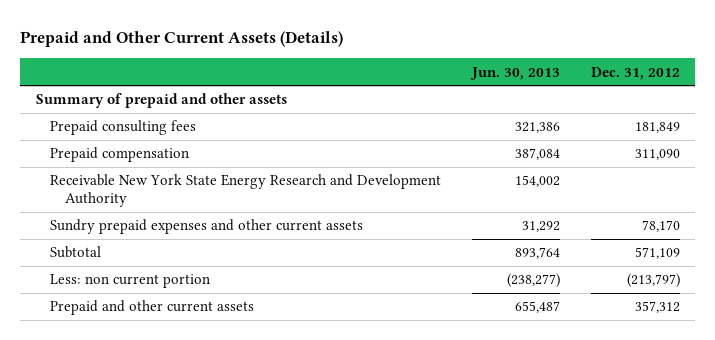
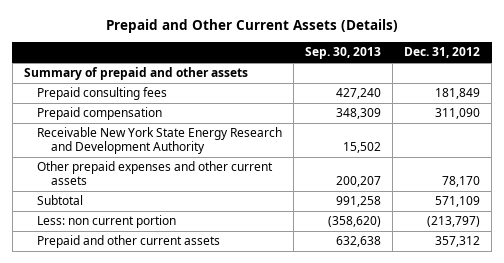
[469,66,560,80] Jun. 30, 2013 -> none
none -> [305,47,382,60] Sep. 30, 2013
[50,219,364,235] Sundry prepaid expenses and other current assets -> [37,161,274,186] Other prepaid expenses and other current assets

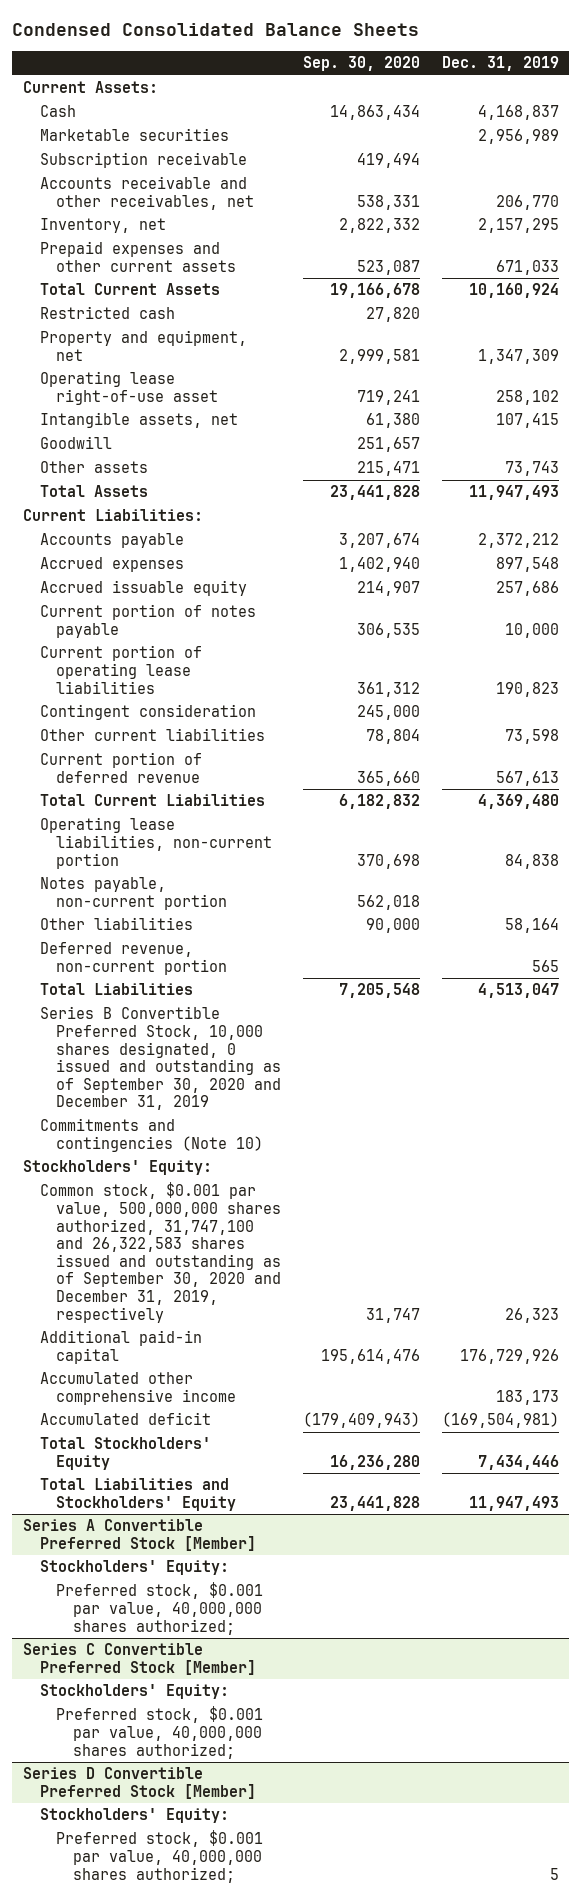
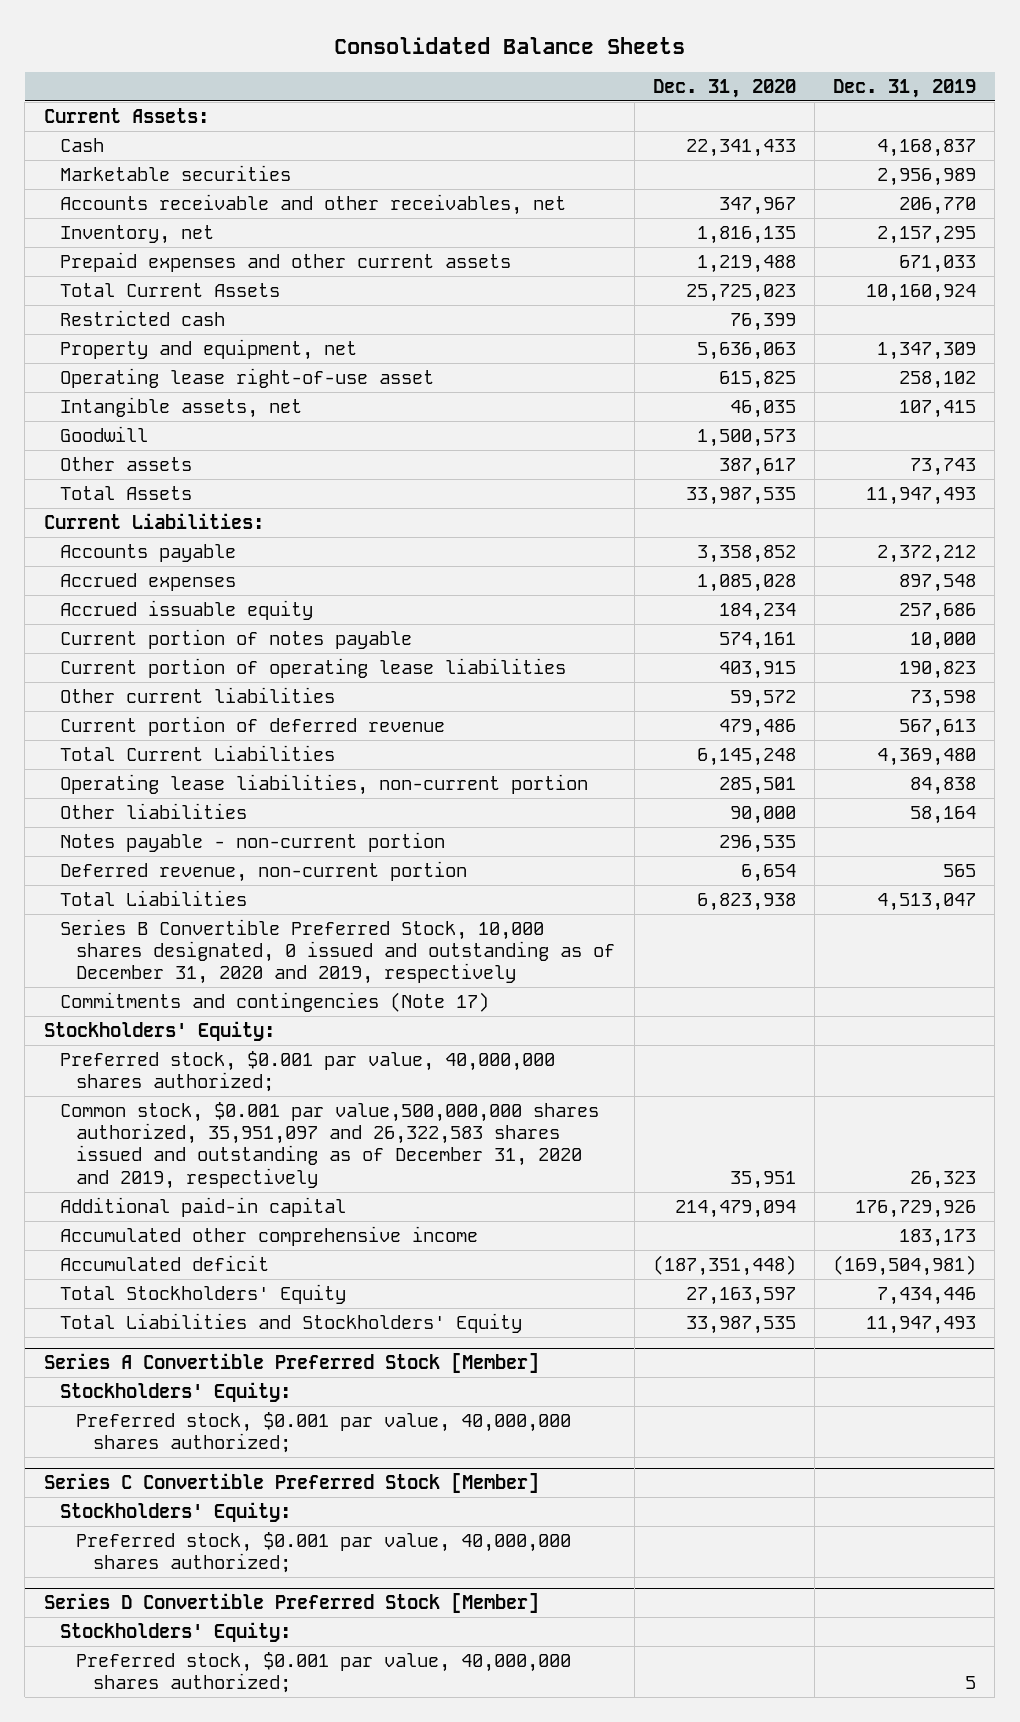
[12,23,420,37] Condensed Consolidated Balance Sheets -> [333,36,685,54] Consolidated Balance Sheets
[302,56,420,72] Sep. 30, 2020 -> none
none -> [652,79,796,99] Dec. 31, 2020
[39,152,247,169] Subscription receivable -> none
[39,704,256,721] Contingent consideration -> none
[39,877,228,910] Notes payable, non-current portion -> none
none -> [59,831,445,852] Notes payable - non-current portion
[39,1006,282,1111] Series B Convertible Preferred Stock, 10,000 shares designated, 0 issued and outstanding as of September 30, 2020 and December 31, 2019 -> [59,918,616,985] Series B Convertible Preferred Stock, 10,000 shares designated, 0 issued and outstanding as of December 31, 2020 and 2019, respectively
[39,1118,264,1152] Commitments and contingencies (Note 10) -> [59,991,489,1012] Commitments and contingencies (Note 17)
none -> [59,1050,555,1093] Preferred stock, $0.001 par value, 40,000,000 shares authorized;
[39,1182,282,1323] Common stock, $0.001 par value, 500,000,000 shares authorized, 31,747,100 and 26,322,583 shares issued and outstanding as of September 30, 2020 and December 31, 2019, respectively -> [59,1101,599,1189] Common stock, $0.001 par value,500,000,000 shares authorized, 35,951,097 and 26,322,583 shares issued and outstanding as of December 31, 2020 and 2019, respectively

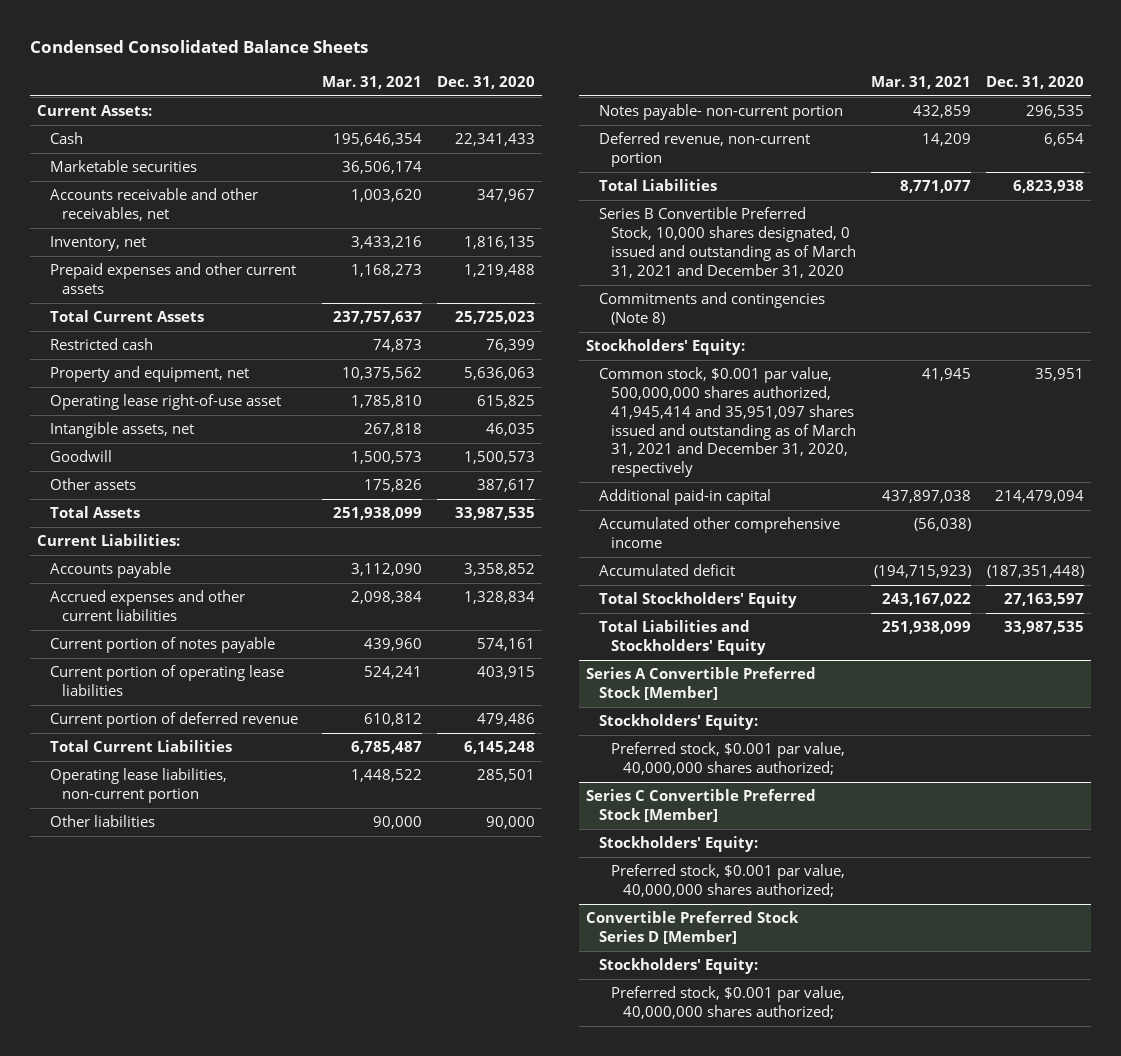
[333,36,685,54] Consolidated Balance Sheets -> [29,39,368,53] Condensed Consolidated Balance Sheets
[833,79,977,99] Dec. 31, 2019 -> none
none -> [321,75,422,89] Mar. 31, 2021
[59,599,313,620] Accrued issuable equity -> none
[59,572,236,591] Accrued expenses -> [49,590,245,622] Accrued expenses and other current liabilities
[696,573,796,592] 1,085,028 -> [463,591,535,605] 1,328,834
[59,686,335,703] Other current liabilities -> none
[59,831,445,852] Notes payable - non-current portion -> [598,104,843,121] Notes payable- non-current portion
[59,918,616,985] Series B Convertible Preferred Stock, 10,000 shares designated, 0 issued and outstanding as of December 31, 2020 and 2019, respectively -> [598,207,856,278] Series B Convertible Preferred Stock, 10,000 shares designated, 0 issued and outstanding as of March 31, 2021 and December 31, 2020
[59,991,489,1012] Commitments and contingencies (Note 17) -> [598,292,825,326] Commitments and contingencies (Note 8)
[59,1050,555,1093] Preferred stock, $0.001 par value, 40,000,000 shares authorized; -> none
[59,1101,599,1189] Common stock, $0.001 par value,500,000,000 shares authorized, 35,951,097 and 26,322,583 shares issued and outstanding as of December 31, 2020 and 2019, respectively -> [598,367,856,477] Common stock, $0.001 par value, 500,000,000 shares authorized, 41,945,414 and 35,951,097 shares issued and outstanding as of March 31, 2021 and December 31, 2020, respectively
[43,1592,539,1613] Series D Convertible Preferred Stock [Member] -> [586,911,800,945] Convertible Preferred Stock Series D [Member]

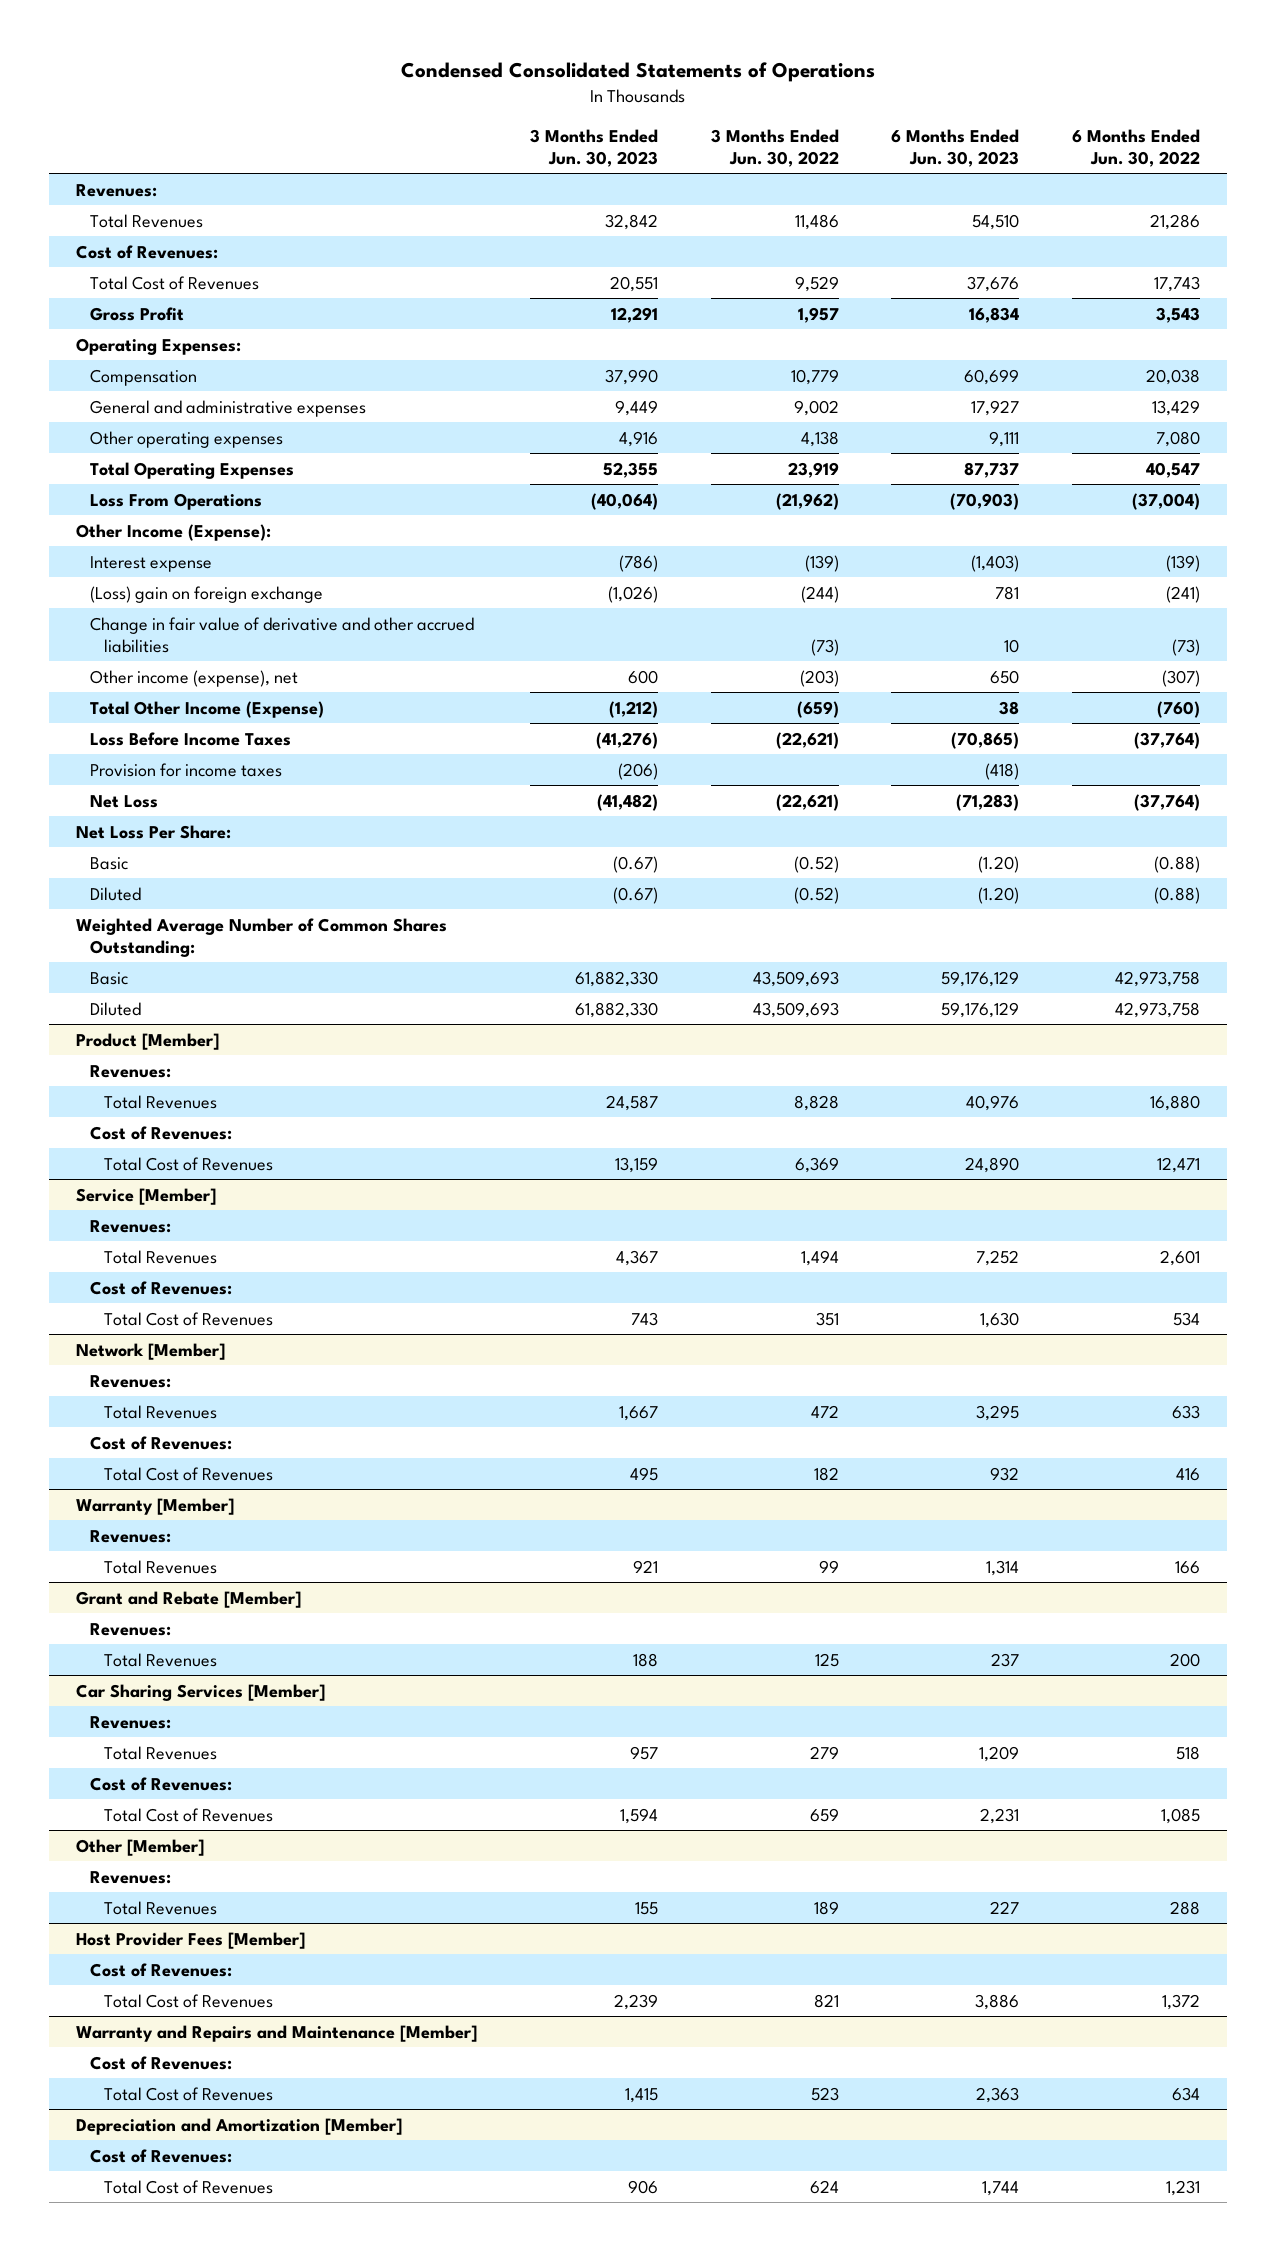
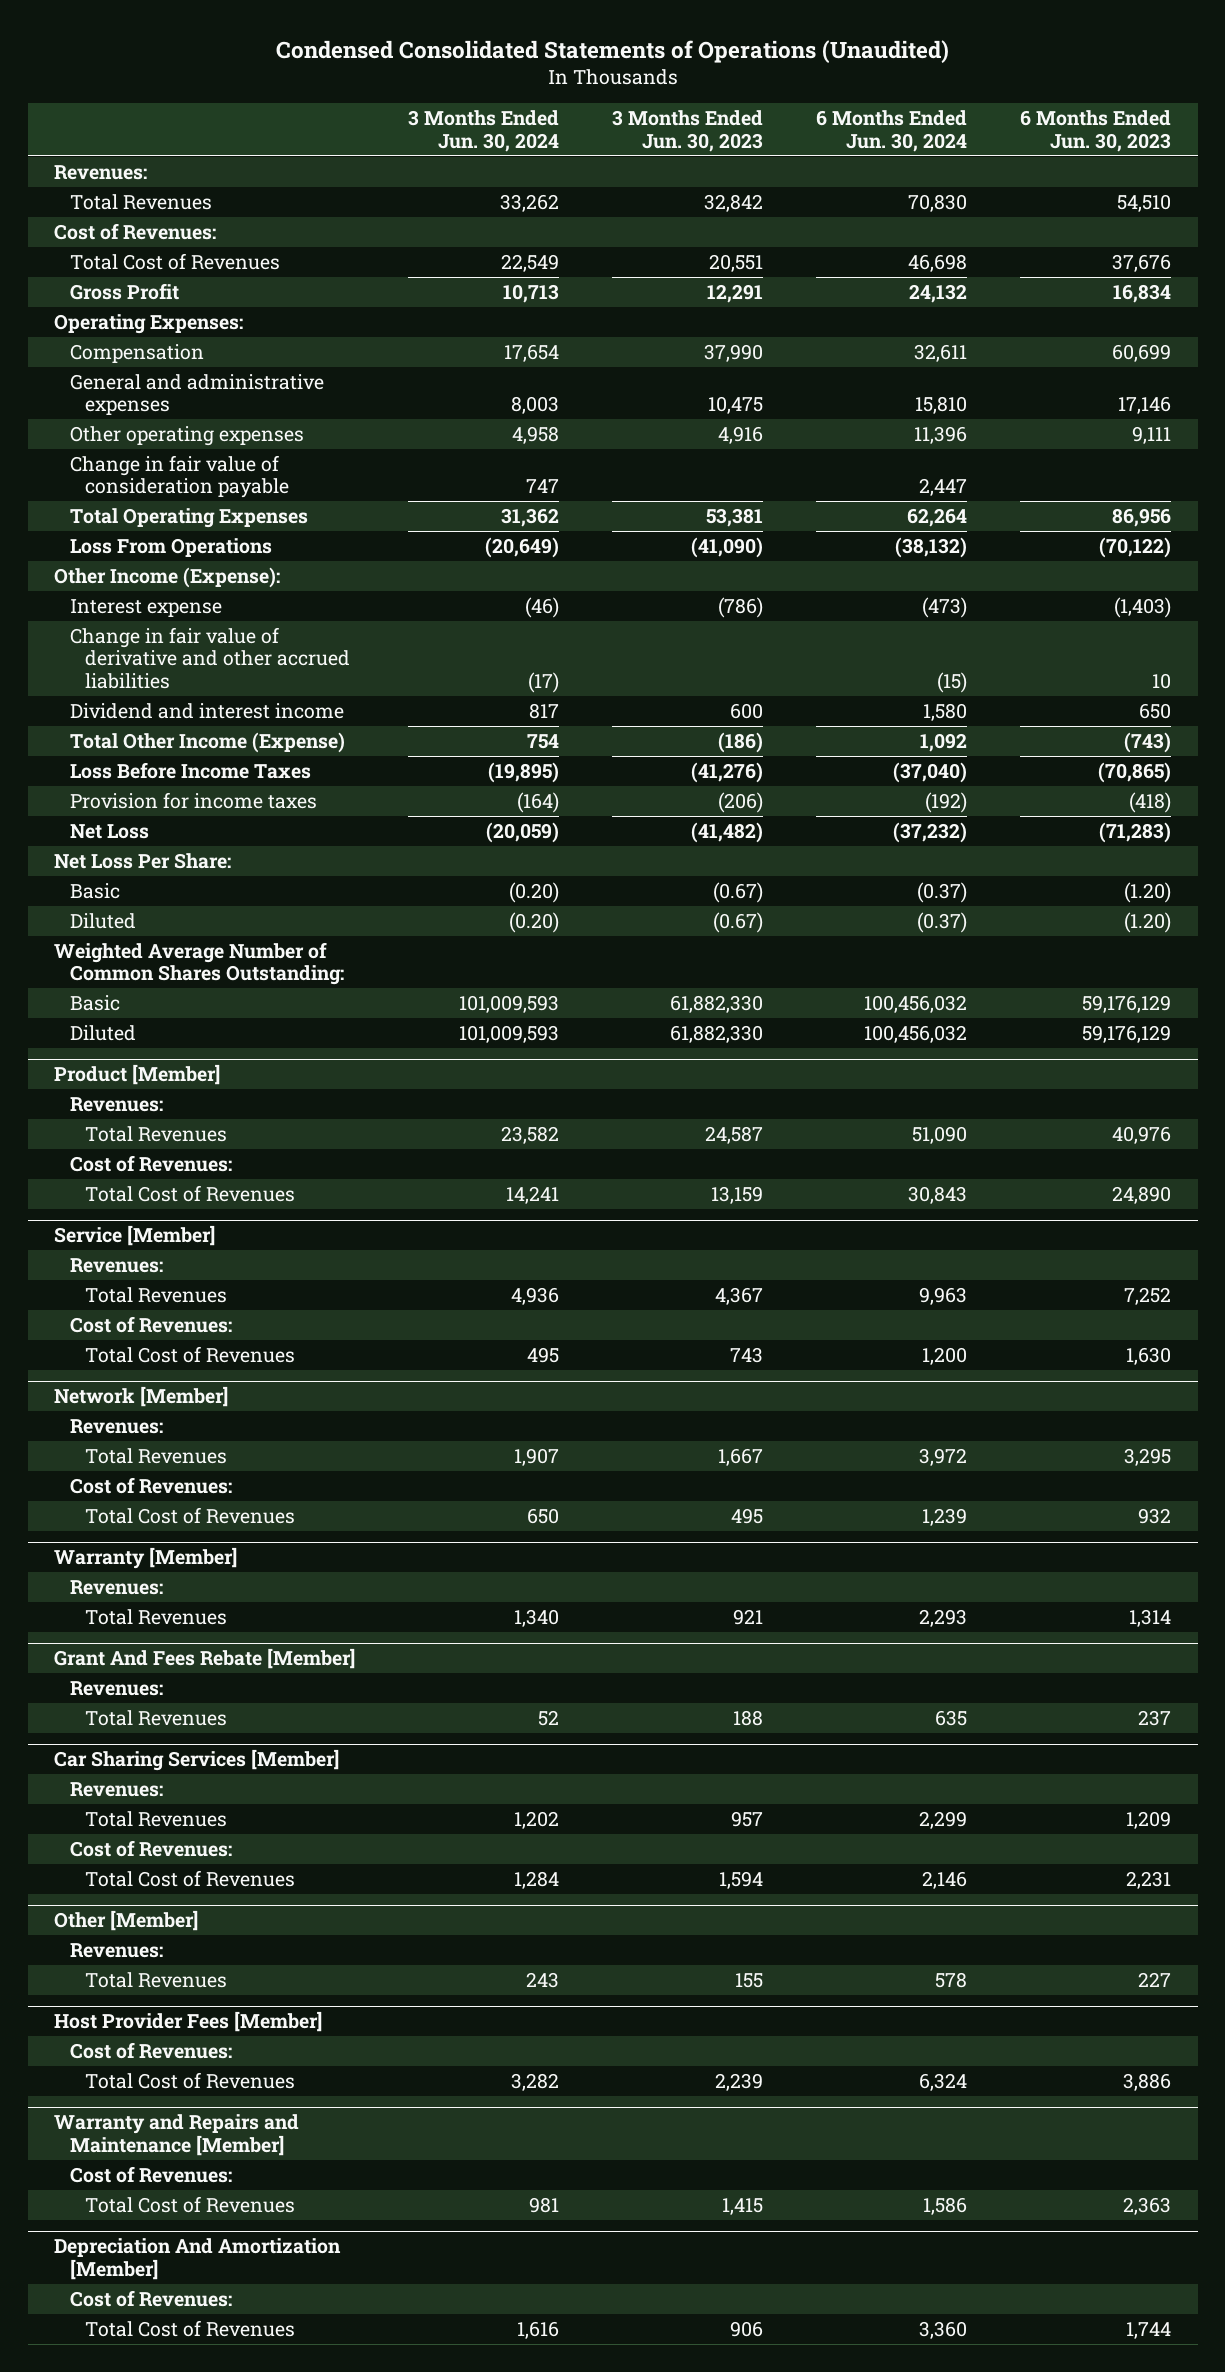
[401,62,876,83] Condensed Consolidated Statements of Operations -> [275,39,949,63] Condensed Consolidated Statements of Operations (Unaudited)
[710,128,839,167] 3 Months Ended Jun. 30, 2022 -> none
[1072,128,1201,167] 6 Months Ended Jun. 30, 2022 -> none
none -> [408,110,560,152] 3 Months Ended Jun. 30, 2024
none -> [816,110,968,152] 6 Months Ended Jun. 30, 2024
[614,399,658,416] 9,449 -> [708,396,764,415] 10,475
[971,399,1020,416] 17,927 -> [1118,396,1172,415] 17,146
none -> [69,454,290,499] Change in fair value of consideration payable
[602,461,658,478] 52,355 -> [706,507,764,527] 53,381
[964,461,1020,478] 87,737 -> [1112,507,1172,527] 86,956
[590,492,658,510] (40,064) -> [691,536,764,558] (41,090)
[950,492,1020,510] (70,903) -> [1099,536,1172,558] (70,122)
[89,585,323,603] (Loss) gain on foreign exchange -> none
[89,669,298,687] Other income (expense), net -> [69,702,344,719] Dividend and interest income
[608,700,658,718] (1,212) -> [718,731,764,753] (186)
[999,700,1020,715] 38 -> [1124,731,1172,753] (743)
[75,1590,301,1608] Grant and Rebate [Member] -> [54,1648,356,1670] Grant And Fees Rebate [Member]
[75,2117,402,2135] Depreciation and Amortization [Member] -> [54,2238,342,2280] Depreciation And Amortization [Member]

